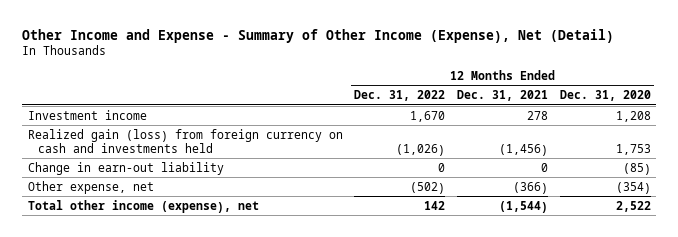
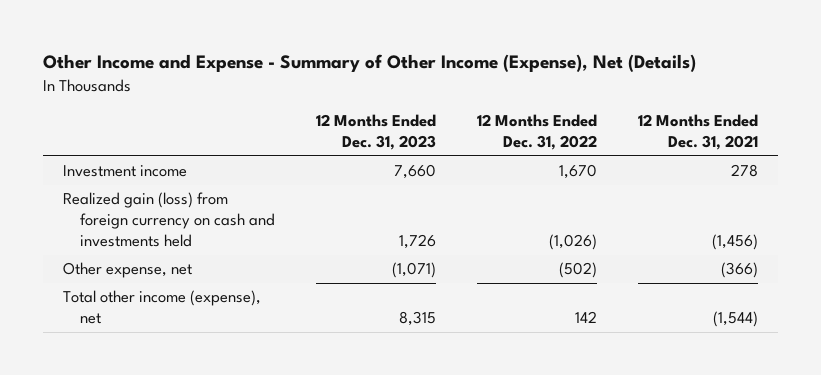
[21,28,614,43] Other Income and Expense - Summary of Other Income (Expense), Net (Detail) -> [42,54,696,73] Other Income and Expense - Summary of Other Income (Expense), Net (Details)
[559,90,651,102] Dec. 31, 2020 -> none
none -> [315,114,436,151] 12 Months Ended Dec. 31, 2023
[27,161,224,175] Change in earn-out liability -> none

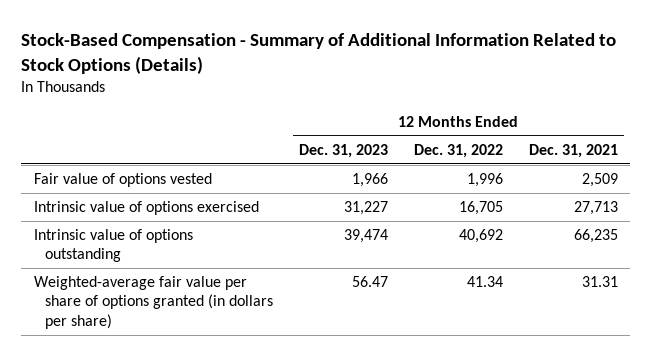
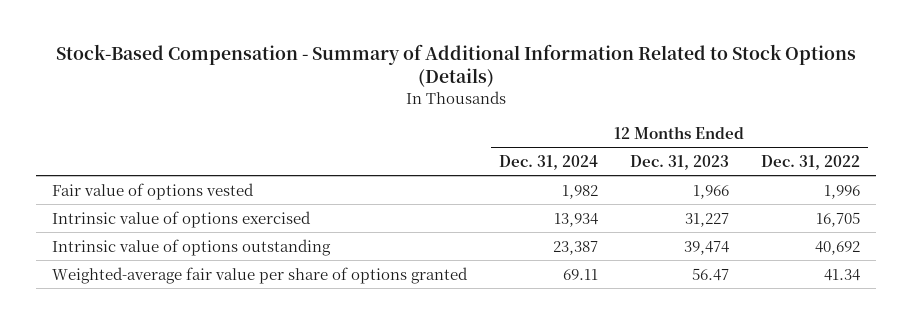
[528,144,618,159] Dec. 31, 2021 -> none
none -> [498,154,598,170] Dec. 31, 2024
[33,276,274,329] Weighted-average fair value per share of options granted (in dollars per share) -> [51,266,468,284] Weighted-average fair value per share of options granted

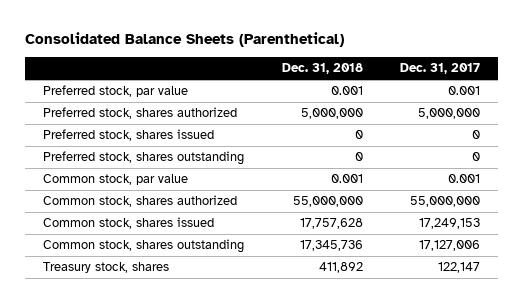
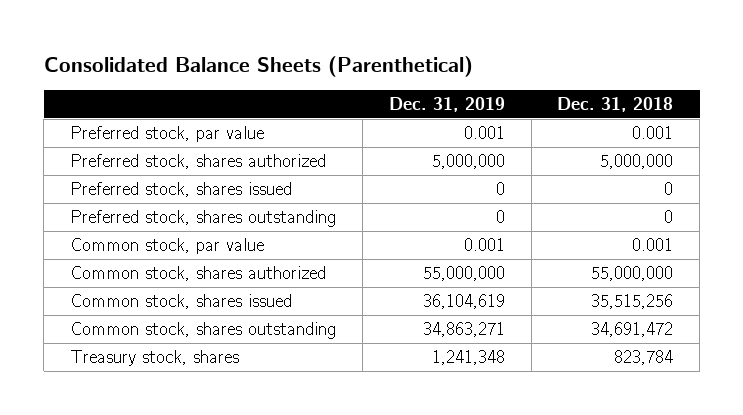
[399,63,480,75] Dec. 31, 2017 -> none
none -> [388,96,505,112] Dec. 31, 2019
[299,218,363,230] 17,757,628 -> [591,294,674,310] 35,515,256
[299,240,363,252] 17,345,736 -> [591,322,674,338] 34,691,472
[318,262,363,274] 411,892 -> [614,350,674,366] 823,784

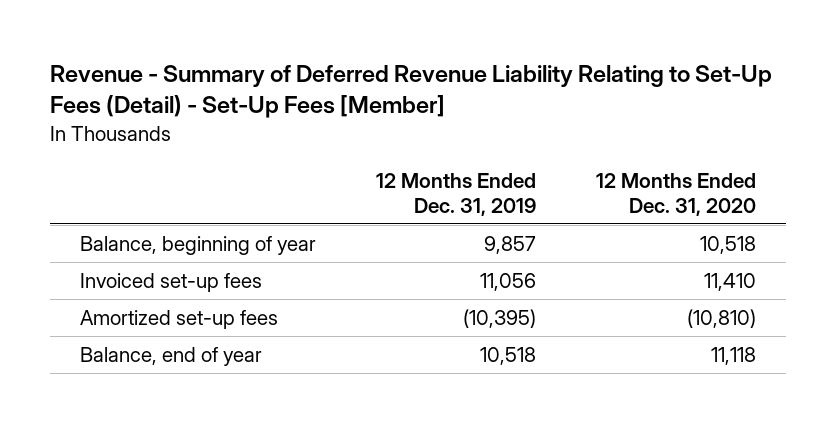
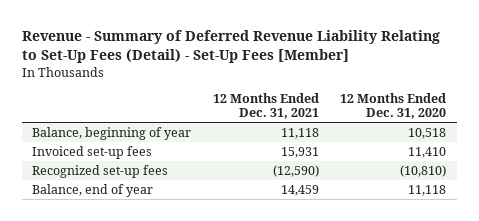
[375,172,536,216] 12 Months Ended Dec. 31, 2019 -> none
none -> [212,92,319,120] 12 Months Ended Dec. 31, 2021
[79,310,278,330] Amortized set-up fees -> [32,165,169,179] Recognized set-up fees

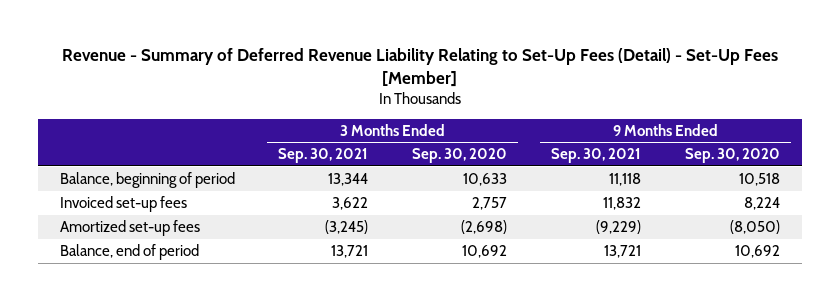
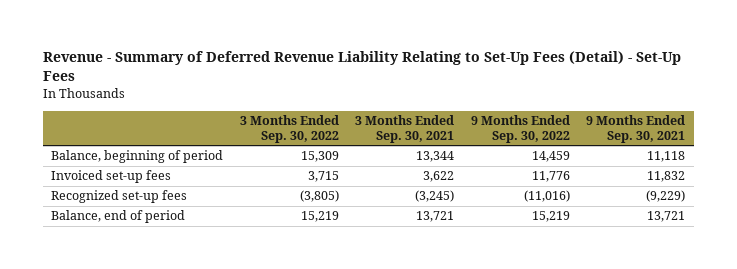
[61,47,778,87] Revenue - Summary of Deferred Revenue Liability Relating to Set-Up Fees (Detail) - Set-Up Fees [Member] -> [42,51,681,82] Revenue - Summary of Deferred Revenue Liability Relating to Set-Up Fees (Detail) - Set-Up Fees
[412,148,508,164] Sep. 30, 2020 -> none
[685,148,781,164] Sep. 30, 2020 -> none
none -> [239,114,339,143] 3 Months Ended Sep. 30, 2022
none -> [470,114,570,143] 9 Months Ended Sep. 30, 2022
[59,219,200,236] Amortized set-up fees -> [51,190,188,204] Recognized set-up fees

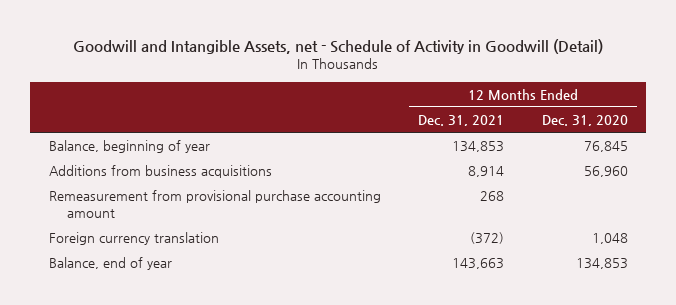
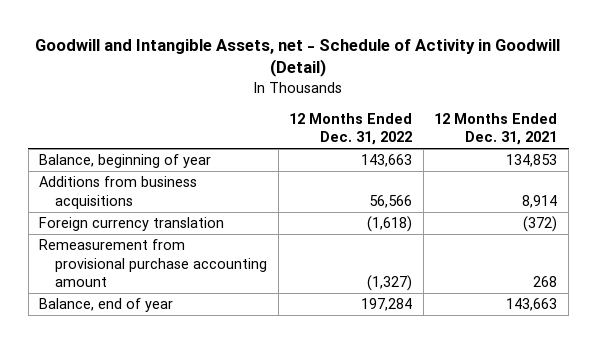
[541,115,628,127] Dec. 31, 2020 -> none
none -> [289,112,413,146] 12 Months Ended Dec. 31, 2022
[48,190,381,219] Remeasurement from provisional purchase accounting amount -> [39,239,267,288] Remeasurement from provisional purchase accounting amount

